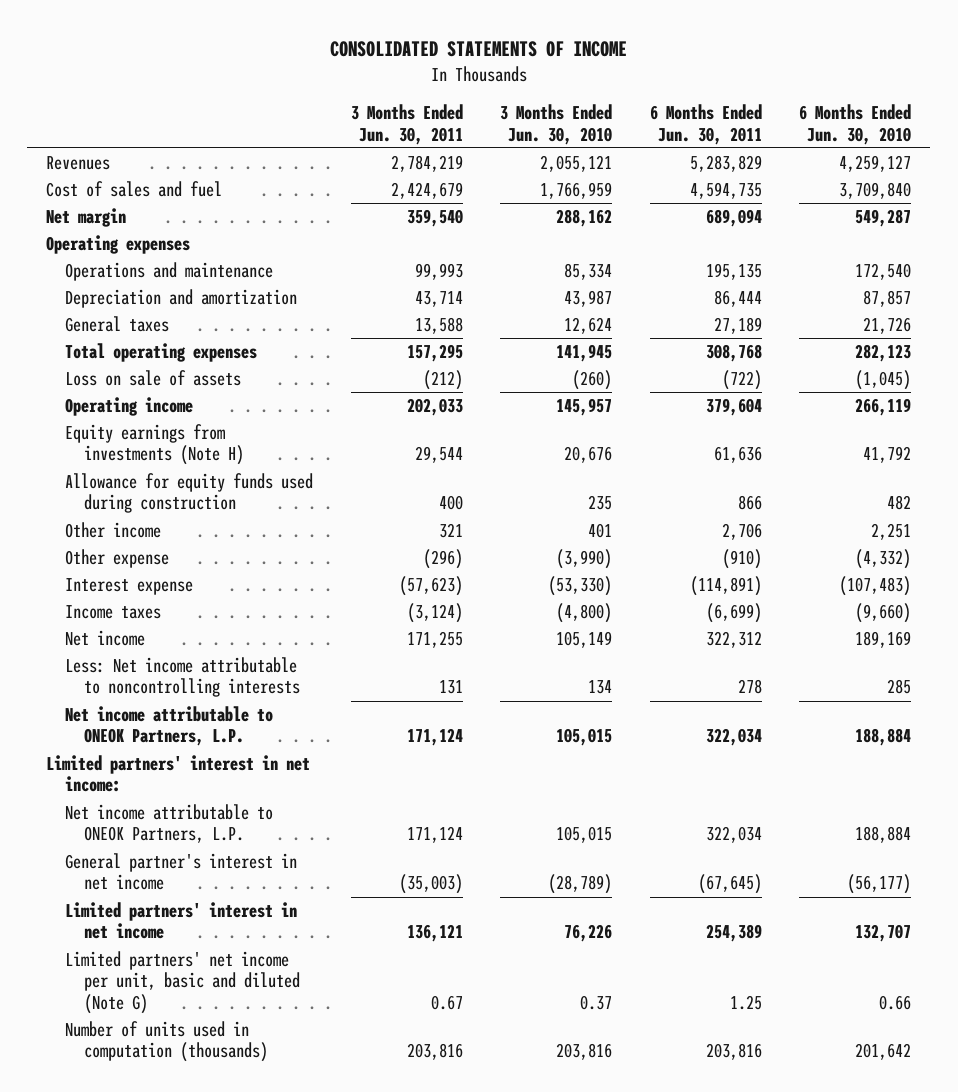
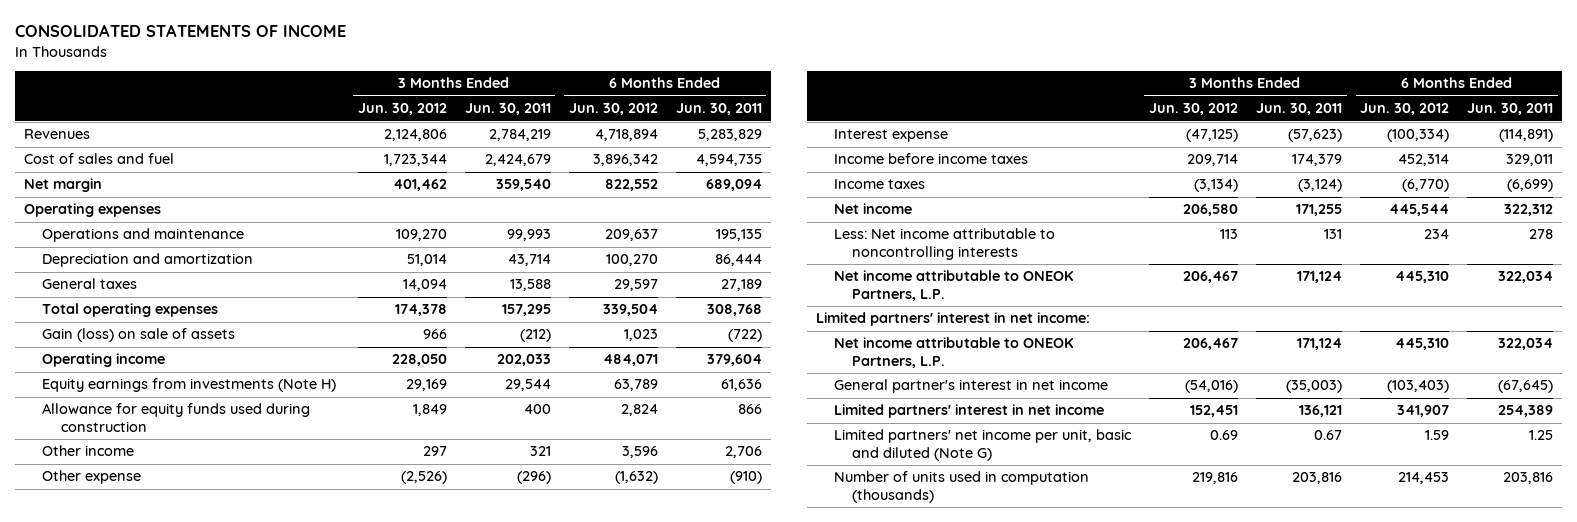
[500,104,613,145] 3 Months Ended Jun. 30, 2010 -> none
[799,104,912,145] 6 Months Ended Jun. 30, 2010 -> none
none -> [357,103,447,116] Jun. 30, 2012
none -> [568,103,658,116] Jun. 30, 2012
[65,370,242,387] Loss on sale of assets -> [42,328,236,343] Gain (loss) on sale of assets
none -> [833,153,1028,165] Income before income taxes

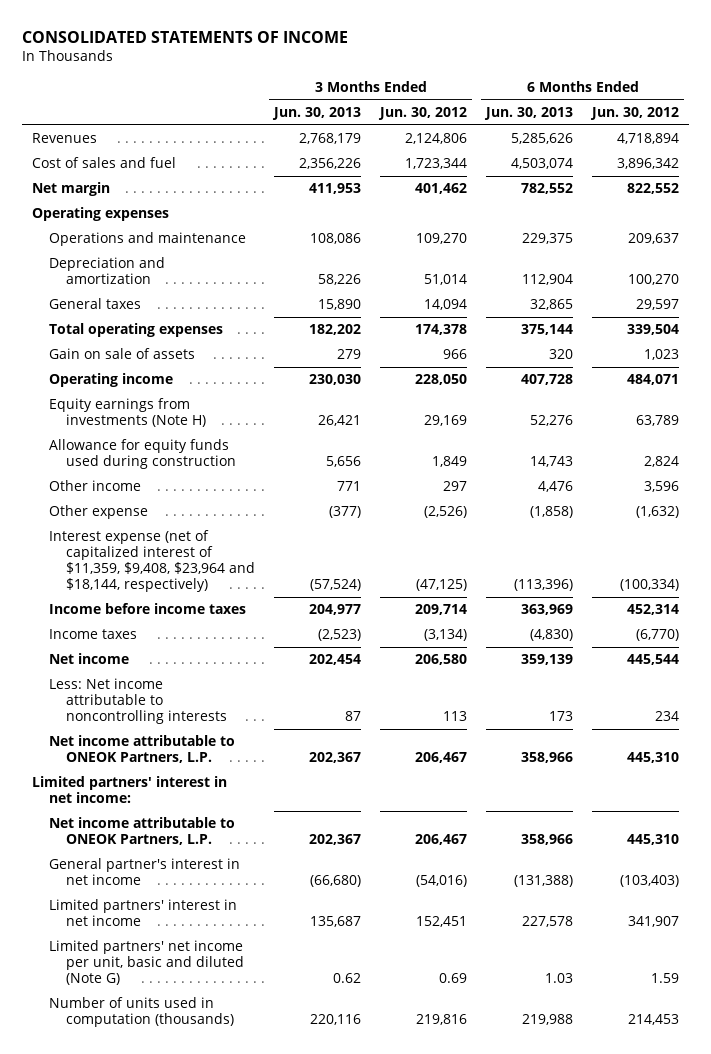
[464,103,551,116] Jun. 30, 2011 -> none
[675,103,762,116] Jun. 30, 2011 -> none
none -> [272,106,362,120] Jun. 30, 2013
none -> [484,106,574,120] Jun. 30, 2013
[42,328,236,343] Gain (loss) on sale of assets -> [48,348,195,360] Gain on sale of assets
[833,129,948,143] Interest expense -> [48,530,256,593] Interest expense (net of capitalized interest of $11,359, $9,408, $23,964 and $18,144, respectively)

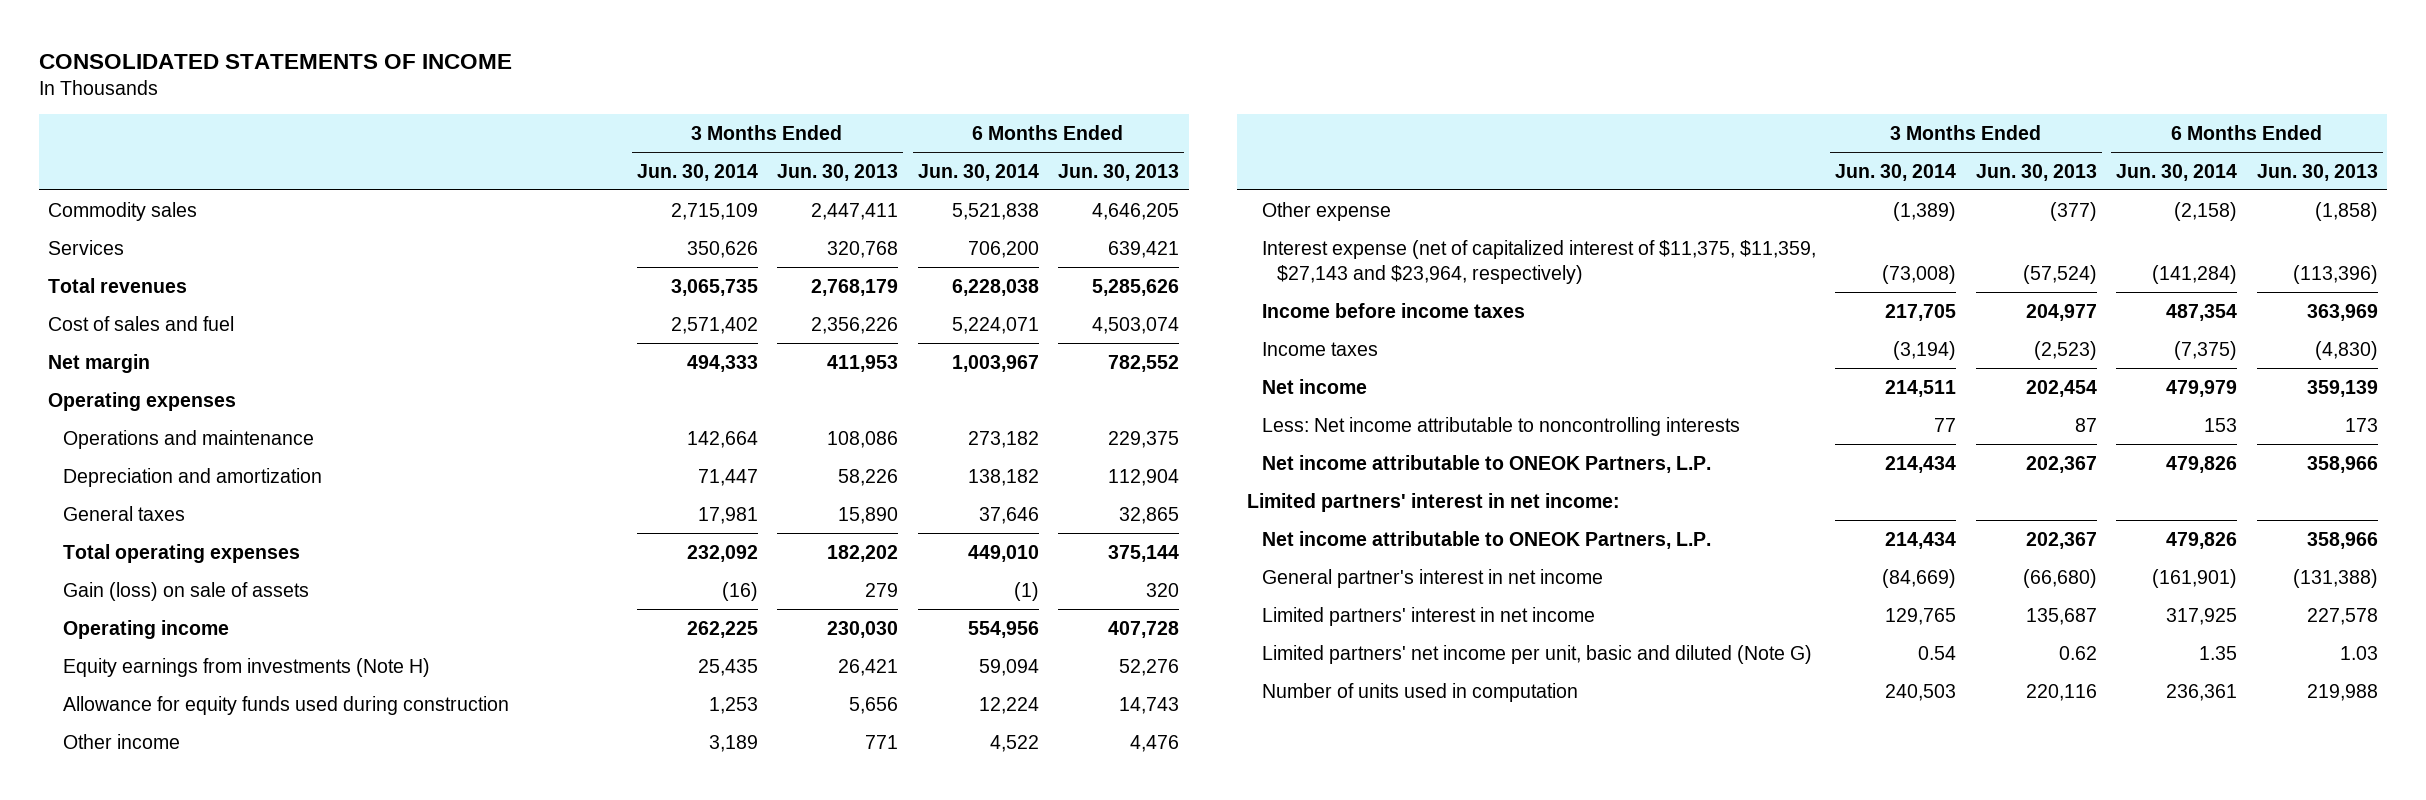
[378,106,468,120] Jun. 30, 2012 -> none
[590,106,680,120] Jun. 30, 2012 -> none
none -> [636,163,758,181] Jun. 30, 2014
none -> [917,163,1039,181] Jun. 30, 2014
none -> [48,201,198,221] Commodity sales
none -> [48,239,125,255] Services
[31,133,97,144] Revenues -> [48,277,188,293] Total revenues
[48,348,195,360] Gain on sale of assets -> [63,581,310,601] Gain (loss) on sale of assets
[48,530,256,593] Interest expense (net of capitalized interest of $11,359, $9,408, $23,964 and $18,144, respectively) -> [1261,239,1816,284] Interest expense (net of capitalized interest of $11,375, $11,359, $27,143 and $23,964, respectively)
[48,997,235,1028] Number of units used in computation (thousands) -> [1261,682,1578,702] Number of units used in computation

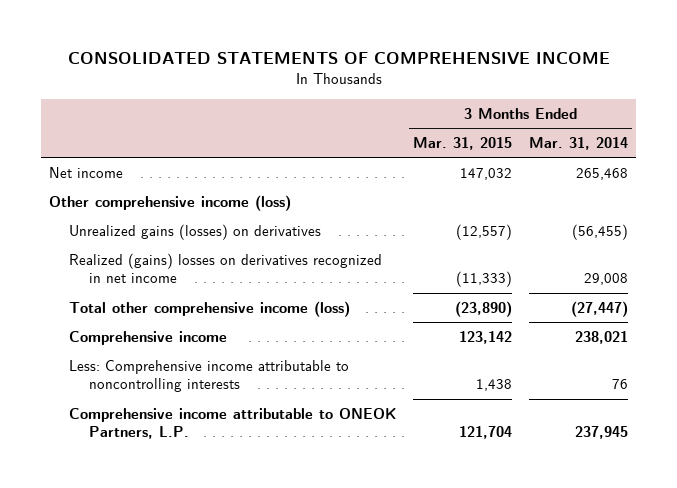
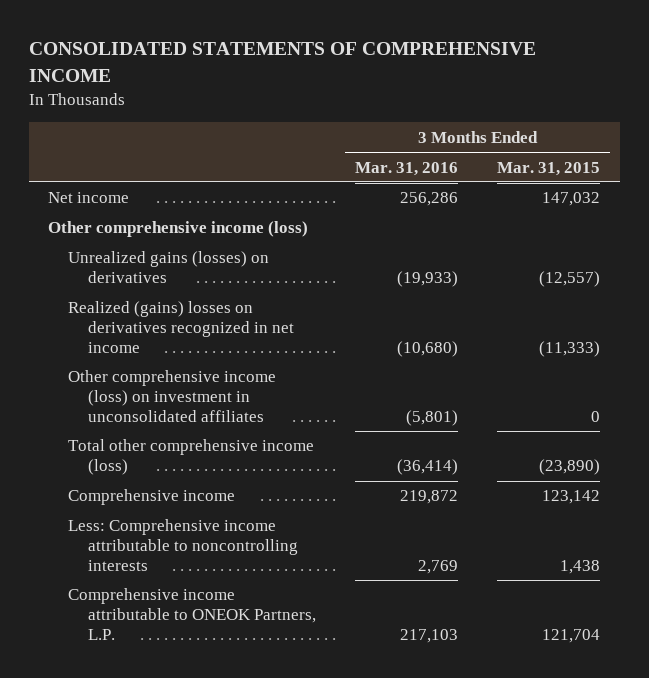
[528,136,628,150] Mar. 31, 2014 -> none
none -> [355,161,459,176] Mar. 31, 2016
none -> [68,370,277,423] Other comprehensive income (loss) on investment in unconsolidated affiliates

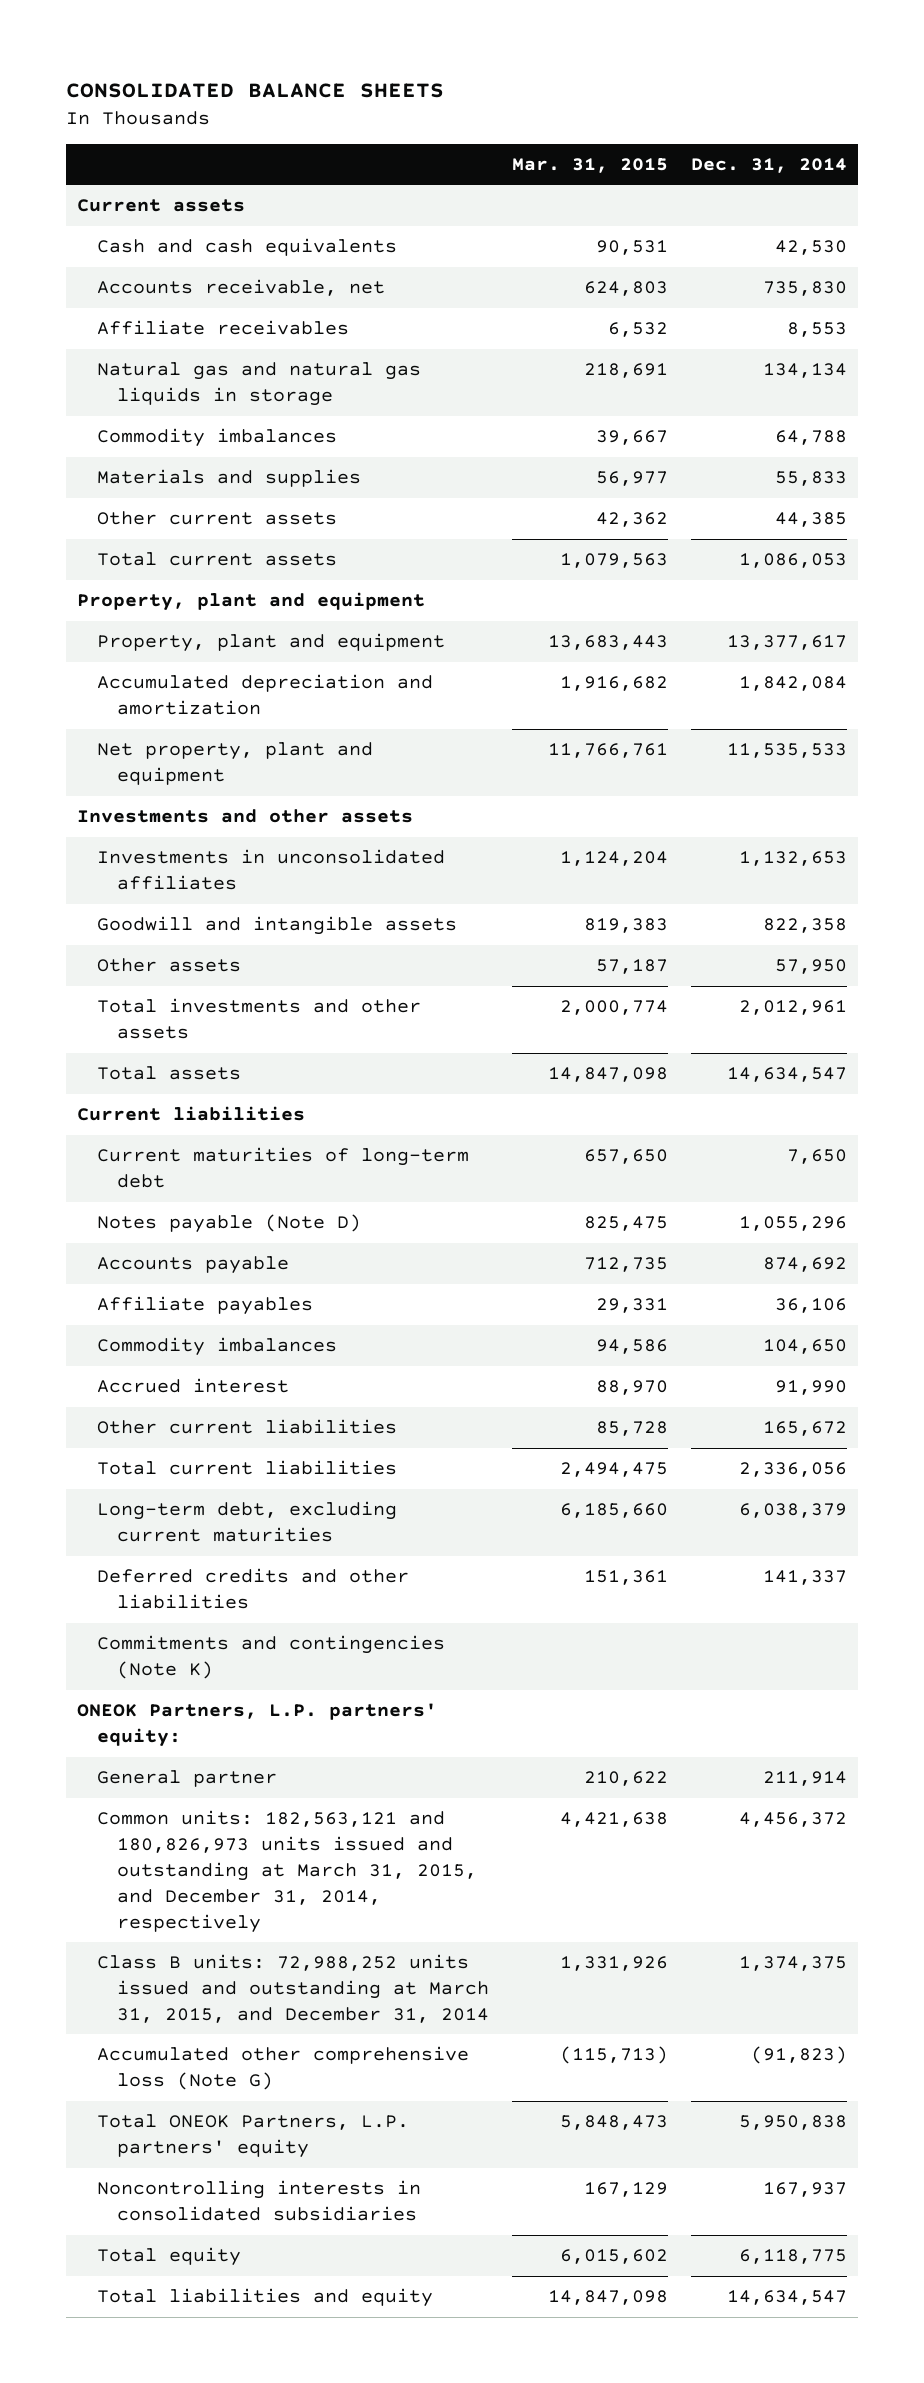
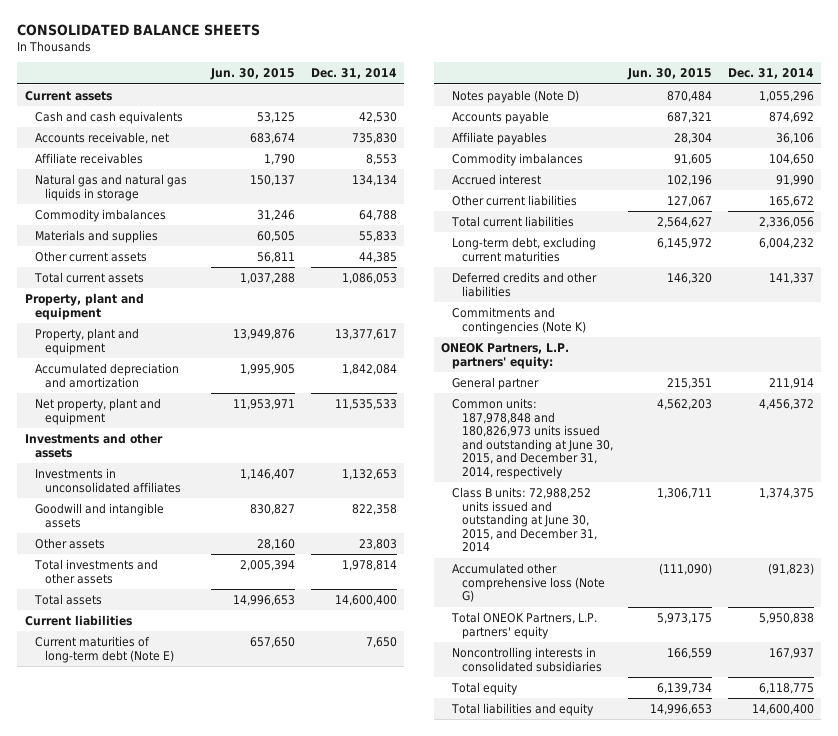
[511,157,668,173] Mar. 31, 2015 -> none
none -> [210,68,296,81] Jun. 30, 2015
[774,959,847,975] 57,950 -> [358,538,397,550] 23,803
[738,1000,847,1016] 2,012,961 -> [341,559,397,571] 1,978,814
[726,1067,847,1083] 14,634,547 -> [334,594,397,606] 14,600,400
[96,1147,469,1189] Current maturities of long-term debt -> [34,635,174,663] Current maturities of long-term debt (Note E)
[738,1503,847,1519] 6,038,379 -> [758,237,814,249] 6,004,232
[96,1810,477,1933] Common units: 182,563,121 and 180,826,973 units issued and outstanding at March 31, 2015, and December 31, 2014, respectively -> [451,397,613,479] Common units: 187,978,848 and 180,826,973 units issued and outstanding at June 30, 2015, and December 31, 2014, respectively
[96,1954,489,2023] Class B units: 72,988,252 units issued and outstanding at March 31, 2015, and December 31, 2014 -> [451,486,597,553] Class B units: 72,988,252 units issued and outstanding at June 30, 2015, and December 31, 2014
[726,2290,847,2306] 14,634,547 -> [751,703,814,715] 14,600,400

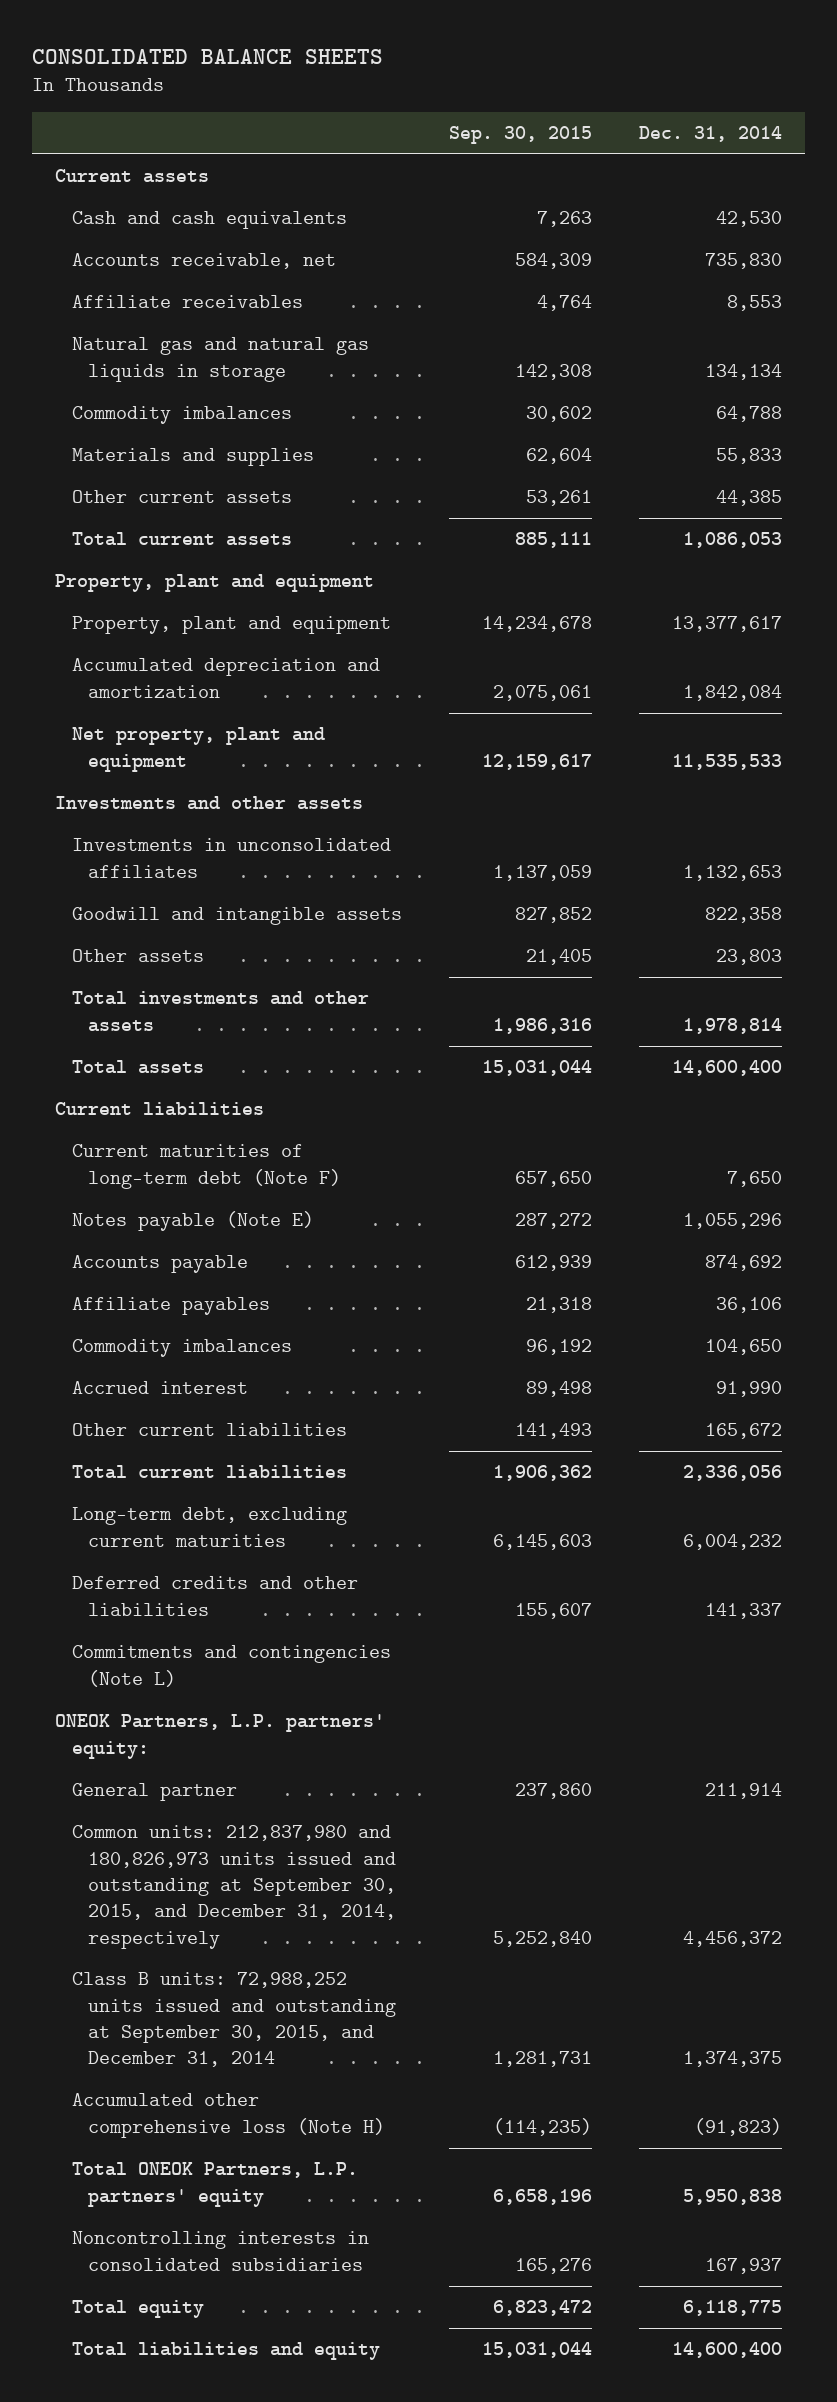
[210,68,296,81] Jun. 30, 2015 -> none
none -> [448,125,592,144] Sep. 30, 2015
[34,635,174,663] Current maturities of long-term debt (Note E) -> [71,1144,342,1189] Current maturities of long-term debt (Note F)
[451,89,579,103] Notes payable (Note D) -> [71,1211,314,1232] Notes payable (Note E)
[451,306,586,334] Commitments and contingencies (Note K) -> [71,1645,391,1687] Commitments and contingencies (Note L)
[451,397,613,479] Common units: 187,978,848 and 180,826,973 units issued and outstanding at June 30, 2015, and December 31, 2014, respectively -> [71,1825,397,1949] Common units: 212,837,980 and 180,826,973 units issued and outstanding at September 30, 2015, and December 31, 2014, respectively
[451,486,597,553] Class B units: 72,988,252 units issued and outstanding at June 30, 2015, and December 31, 2014 -> [71,1972,397,2068] Class B units: 72,988,252 units issued and outstanding at September 30, 2015, and December 31, 2014
[451,562,605,603] Accumulated other comprehensive loss (Note G) -> [71,2093,386,2138] Accumulated other comprehensive loss (Note H)

